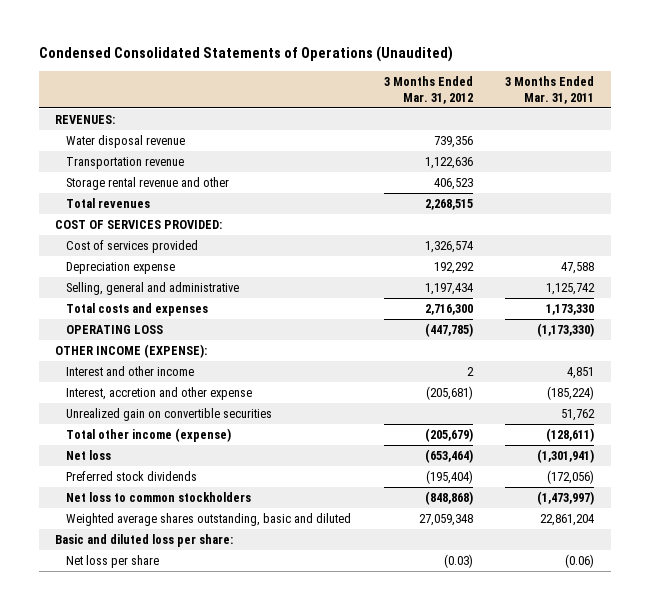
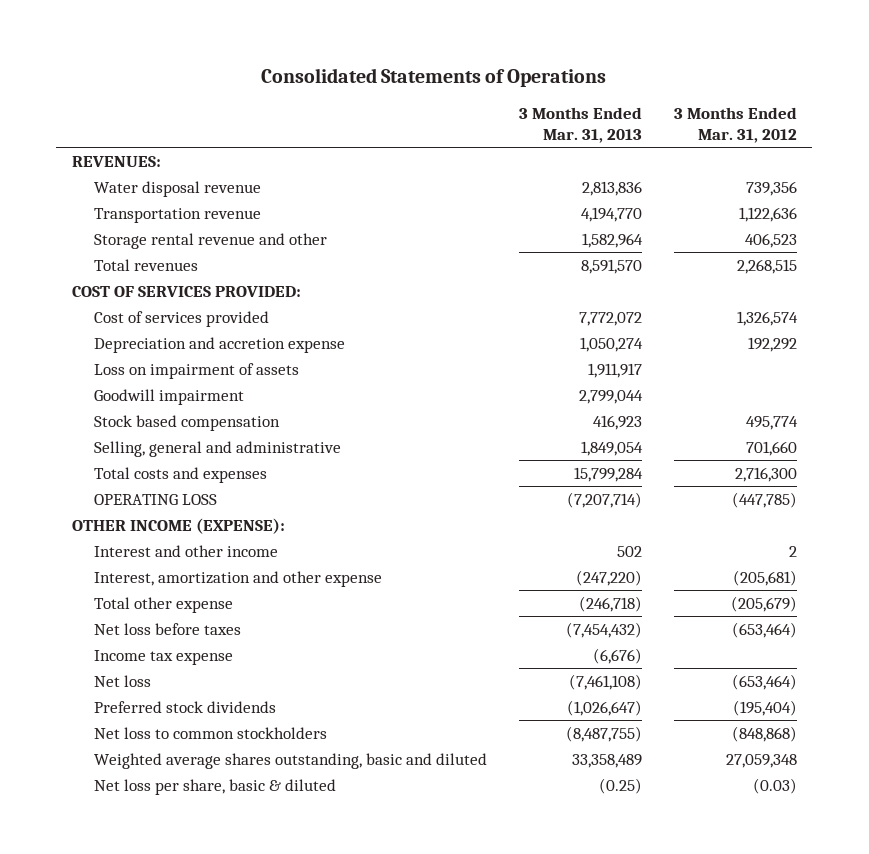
[38,46,453,63] Condensed Consolidated Statements of Operations (Unaudited) -> [261,67,607,87] Consolidated Statements of Operations
[505,75,595,104] 3 Months Ended Mar. 31, 2011 -> none
none -> [518,106,642,144] 3 Months Ended Mar. 31, 2013
[66,261,176,274] Depreciation expense -> [93,336,345,353] Depreciation and accretion expense
none -> [93,362,299,379] Loss on impairment of assets
none -> [93,388,244,405] Goodwill impairment
none -> [93,414,280,431] Stock based compensation
[424,282,473,295] 1,197,434 -> [745,440,797,456] 701,660
[66,407,273,421] Unrealized gain on convertible securities -> none
[66,386,253,400] Interest, accretion and other expense -> [93,570,382,587] Interest, amortization and other expense
[66,427,232,442] Total other income (expense) -> [93,596,233,613] Total other expense
none -> [93,622,241,635] Net loss before taxes
none -> [93,649,233,665] Income tax expense
[55,533,234,547] Basic and diluted loss per share: -> none
[66,554,160,568] Net loss per share -> [93,778,336,795] Net loss per share, basic & diluted

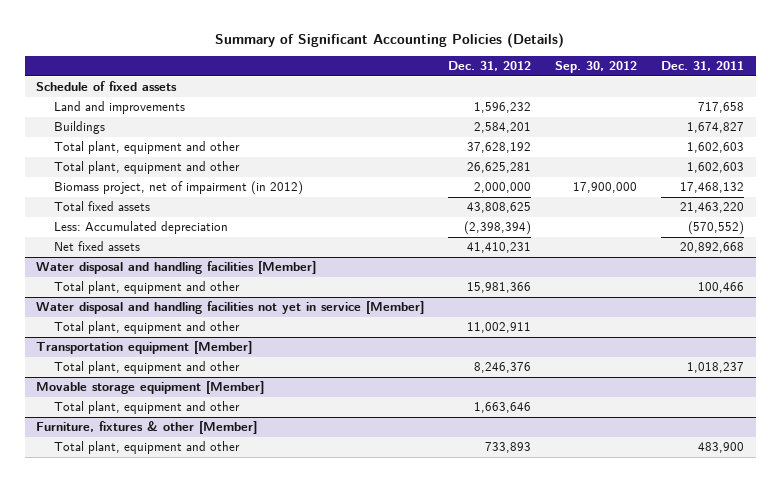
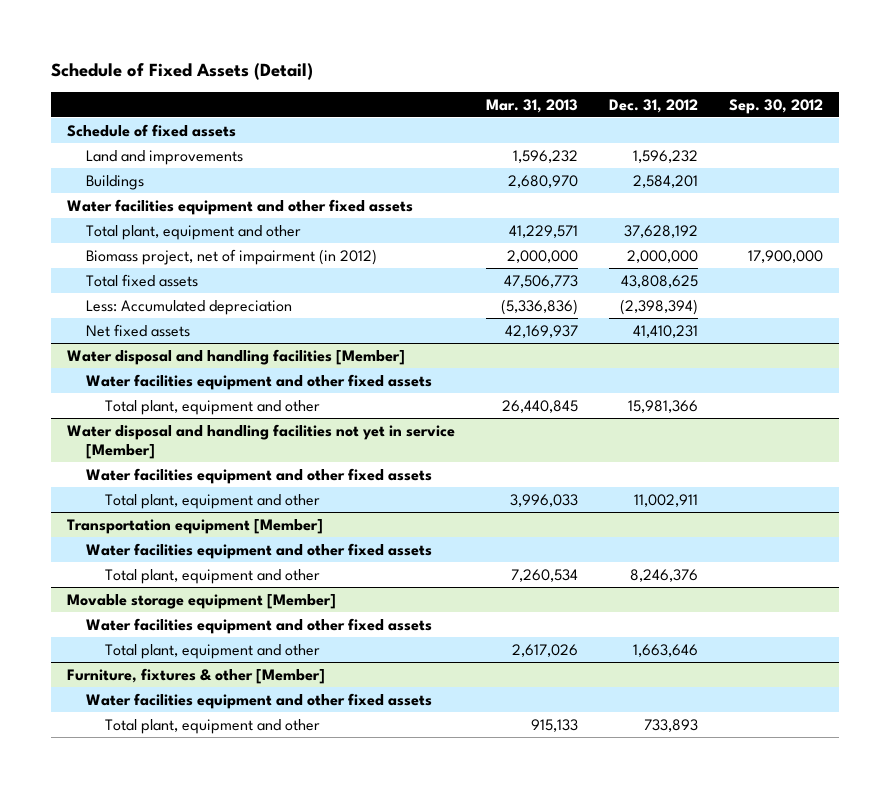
[215,32,565,48] Summary of Significant Accounting Policies (Details) -> [51,63,314,81] Schedule of Fixed Assets (Detail)
[661,61,745,72] Dec. 31, 2011 -> none
none -> [486,98,579,113] Mar. 31, 2013
none -> [66,198,413,215] Water facilities equipment and other fixed assets
[53,161,240,175] Total plant, equipment and other -> none
none -> [86,373,433,390] Water facilities equipment and other fixed assets
none -> [86,467,433,484] Water facilities equipment and other fixed assets
none -> [86,542,433,559] Water facilities equipment and other fixed assets
none -> [86,617,433,634] Water facilities equipment and other fixed assets
none -> [86,692,433,709] Water facilities equipment and other fixed assets

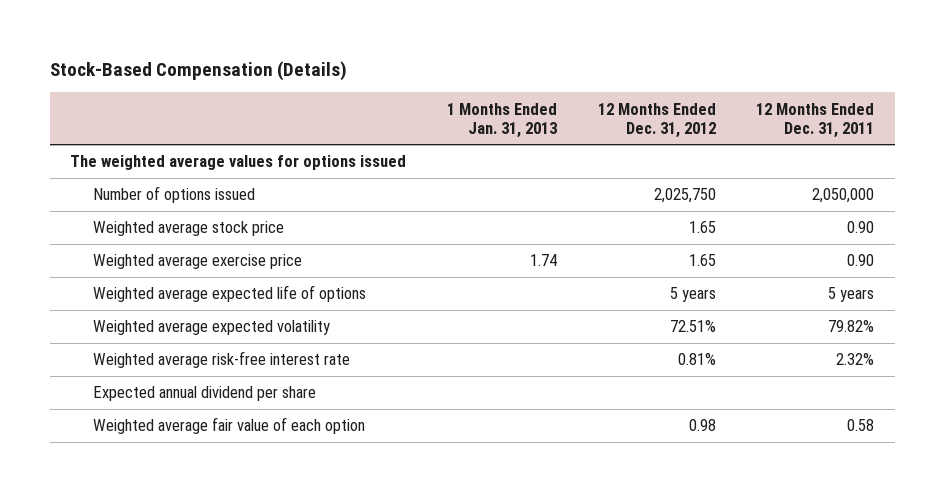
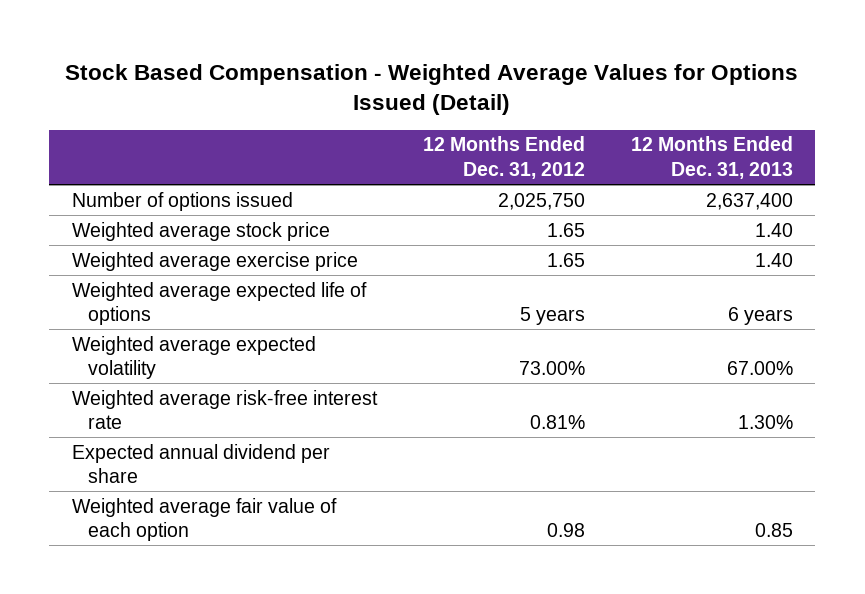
[49,60,347,81] Stock-Based Compensation (Details) -> [65,63,799,116] Stock Based Compensation - Weighted Average Values for Options Issued (Detail)
[447,102,558,138] 1 Months Ended Jan. 31, 2013 -> none
[756,102,875,138] 12 Months Ended Dec. 31, 2011 -> none
none -> [630,136,793,180] 12 Months Ended Dec. 31, 2013
[70,155,407,171] The weighted average values for options issued -> none
[669,320,716,333] 72.51% -> [518,361,585,376] 73.00%

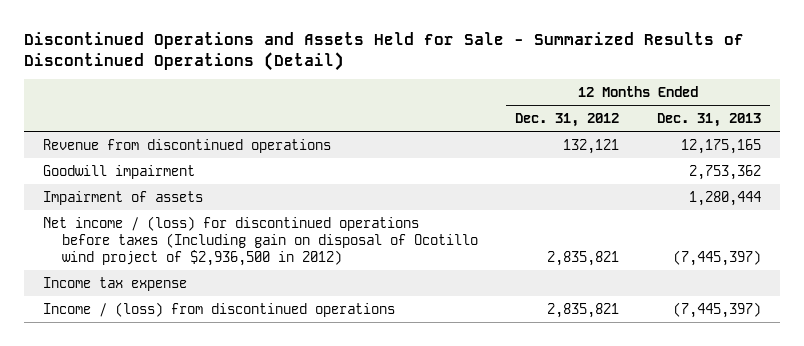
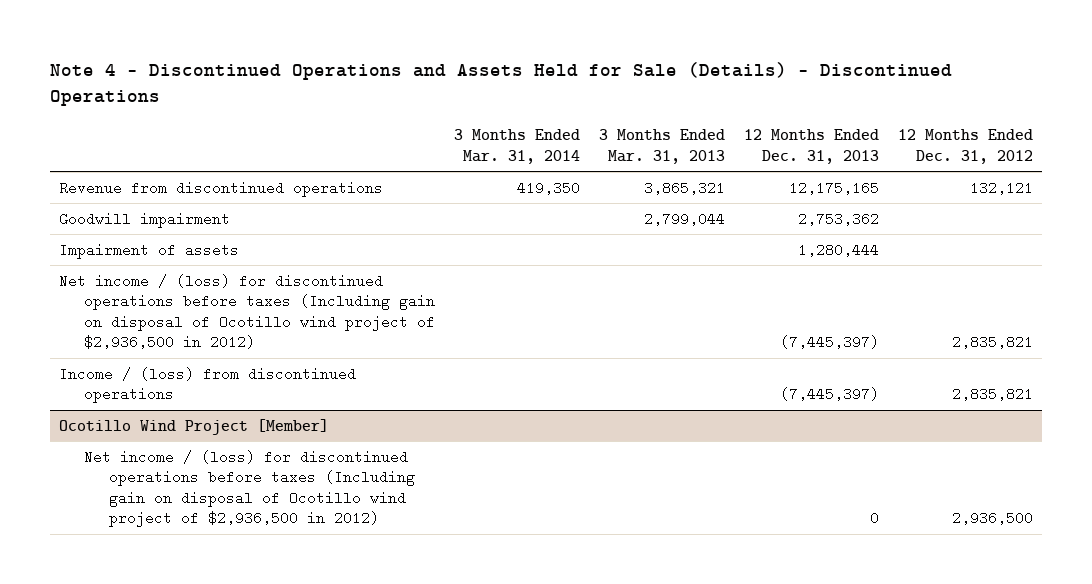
[24,31,745,71] Discontinued Operations and Assets Held for Sale - Summarized Results of Discontinued Operations (Detail) -> [49,62,952,107] Note 4 - Discontinued Operations and Assets Held for Sale (Details) - Discontinued Operations
none -> [454,129,581,164] 3 Months Ended Mar. 31, 2014
none -> [599,129,726,164] 3 Months Ended Mar. 31, 2013
[42,276,187,291] Income tax expense -> none
none -> [59,418,330,435] Ocotillo Wind Project [Member]
none -> [84,449,416,528] Net income / (loss) for discontinued operations before taxes (Including gain on disposal of Ocotillo wind project of $2,936,500 in 2012)

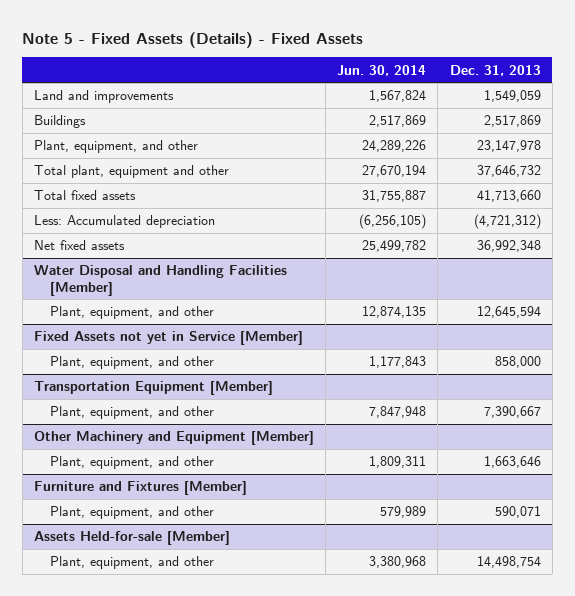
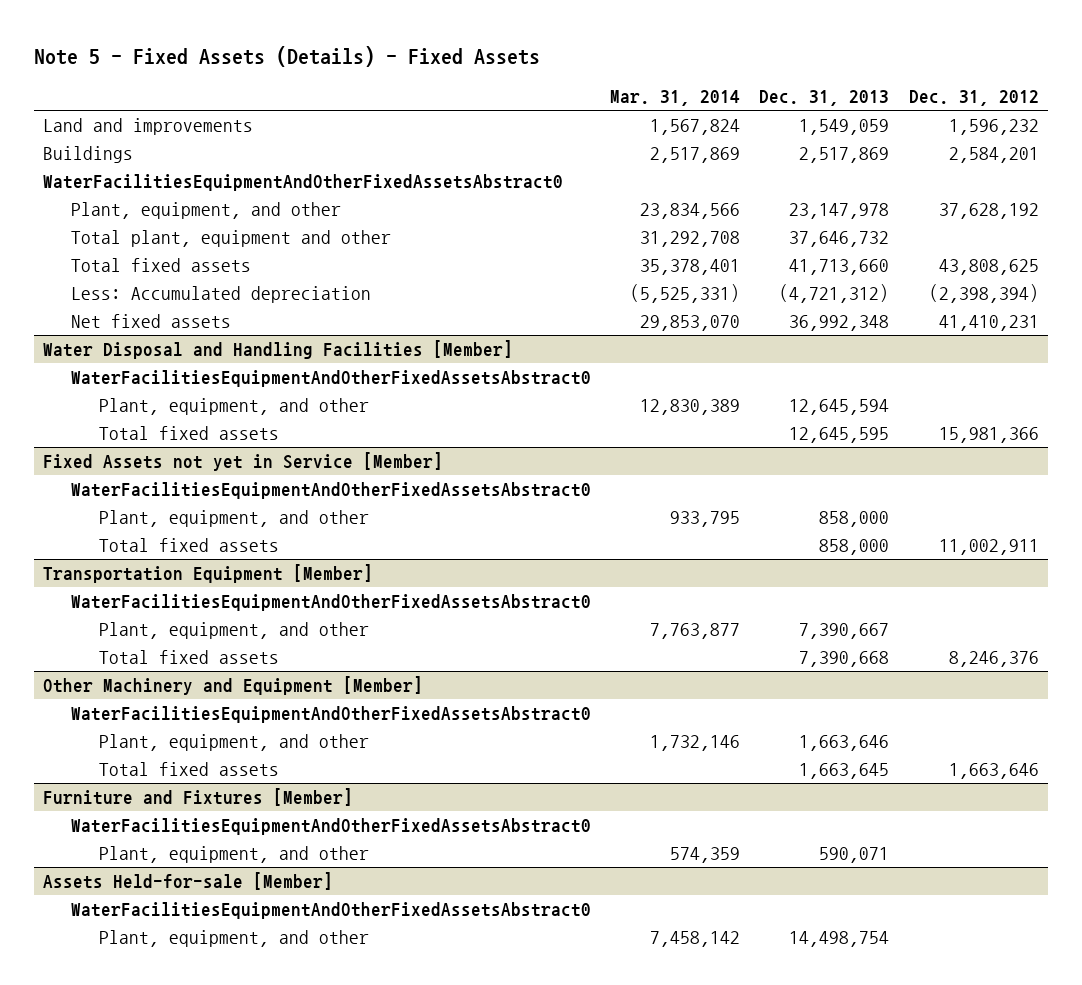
[337,64,427,76] Jun. 30, 2014 -> none
none -> [610,90,741,107] Mar. 31, 2014
none -> [908,90,1039,107] Dec. 31, 2012
none -> [43,174,564,192] WaterFacilitiesEquipmentAndOtherFixedAssetsAbstract0
none -> [71,370,592,388] WaterFacilitiesEquipmentAndOtherFixedAssetsAbstract0
none -> [98,426,279,441] Total fixed assets
none -> [71,482,592,500] WaterFacilitiesEquipmentAndOtherFixedAssetsAbstract0
none -> [98,538,279,553] Total fixed assets
none -> [71,594,592,612] WaterFacilitiesEquipmentAndOtherFixedAssetsAbstract0
none -> [98,650,279,665] Total fixed assets
none -> [71,706,592,724] WaterFacilitiesEquipmentAndOtherFixedAssetsAbstract0
none -> [98,762,279,777] Total fixed assets
none -> [71,818,592,836] WaterFacilitiesEquipmentAndOtherFixedAssetsAbstract0
none -> [71,902,592,920] WaterFacilitiesEquipmentAndOtherFixedAssetsAbstract0

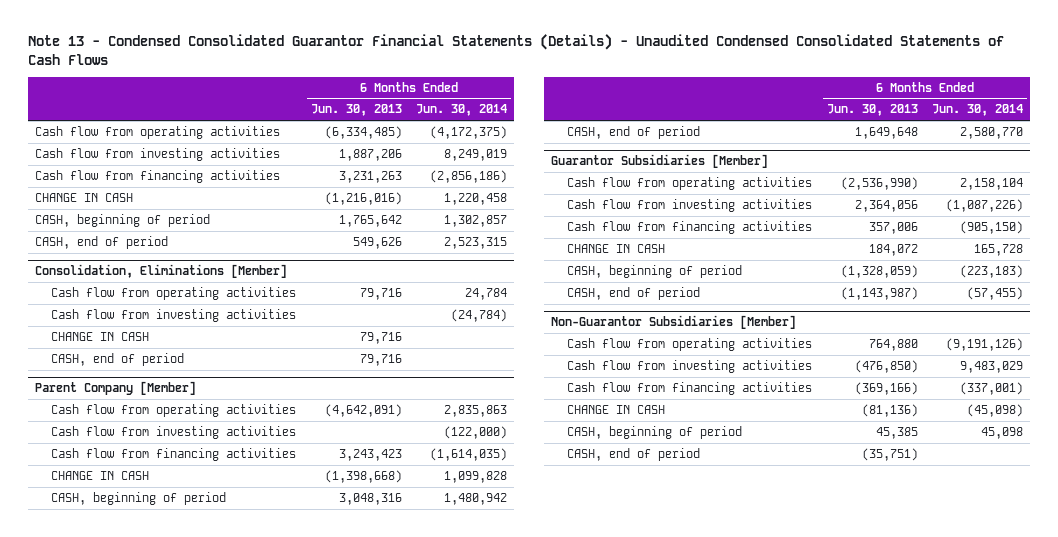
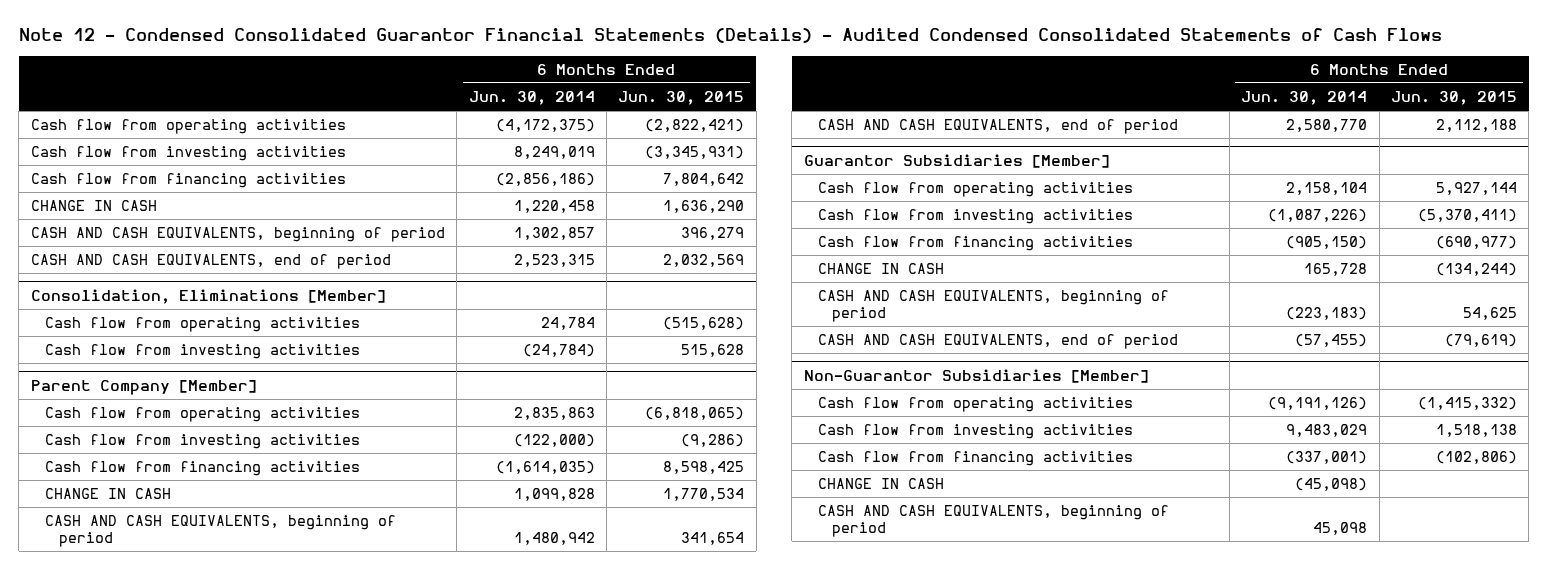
[28,34,1005,65] Note 13 - Condensed Consolidated Guarantor Financial Statements (Details) - Unaudited Condensed Consolidated Statements of Cash Flows -> [18,28,1442,44] Note 12 - Condensed Consolidated Guarantor Financial Statements (Details) - Audited Condensed Consolidated Statements of Cash Flows
[310,104,402,117] Jun. 30, 2013 -> none
none -> [618,90,745,105] Jun. 30, 2015
[35,214,211,228] CASH, beginning of period -> [30,227,445,243] CASH AND CASH EQUIVALENTS, beginning of period
[35,236,169,250] CASH, end of period -> [30,254,391,270] CASH AND CASH EQUIVALENTS, end of period
[51,332,150,342] CHANGE IN CASH -> none
[51,353,185,367] CASH, end of period -> none
[51,492,227,506] CASH, beginning of period -> [44,515,396,548] CASH AND CASH EQUIVALENTS, beginning of period
[567,126,701,140] CASH, end of period -> [817,119,1178,135] CASH AND CASH EQUIVALENTS, end of period
[567,265,743,279] CASH, beginning of period -> [817,290,1169,323] CASH AND CASH EQUIVALENTS, beginning of period
[567,287,701,301] CASH, end of period -> [817,334,1178,350] CASH AND CASH EQUIVALENTS, end of period
[567,448,701,462] CASH, end of period -> none
[567,426,743,440] CASH, beginning of period -> [817,505,1169,538] CASH AND CASH EQUIVALENTS, beginning of period

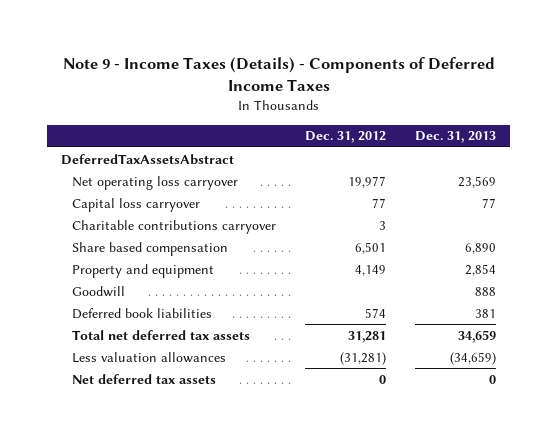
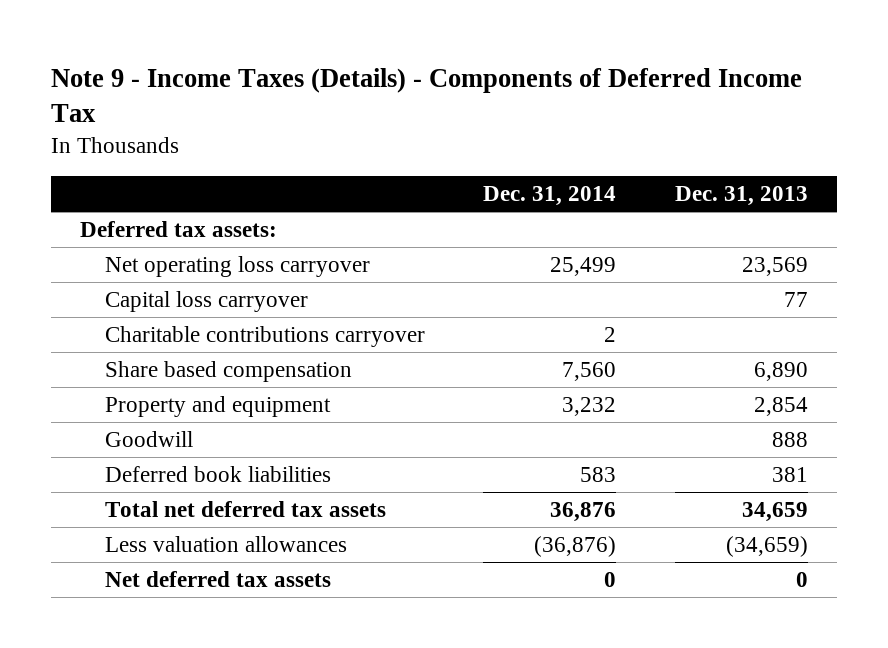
[62,57,495,92] Note 9 - Income Taxes (Details) - Components of Deferred Income Taxes -> [50,67,802,123] Note 9 - Income Taxes (Details) - Components of Deferred Income Tax
[305,131,387,144] Dec. 31, 2012 -> none
none -> [483,186,617,207] Dec. 31, 2014
[61,153,235,165] DeferredTaxAssetsAbstract -> [80,220,278,237] Deferred tax assets:

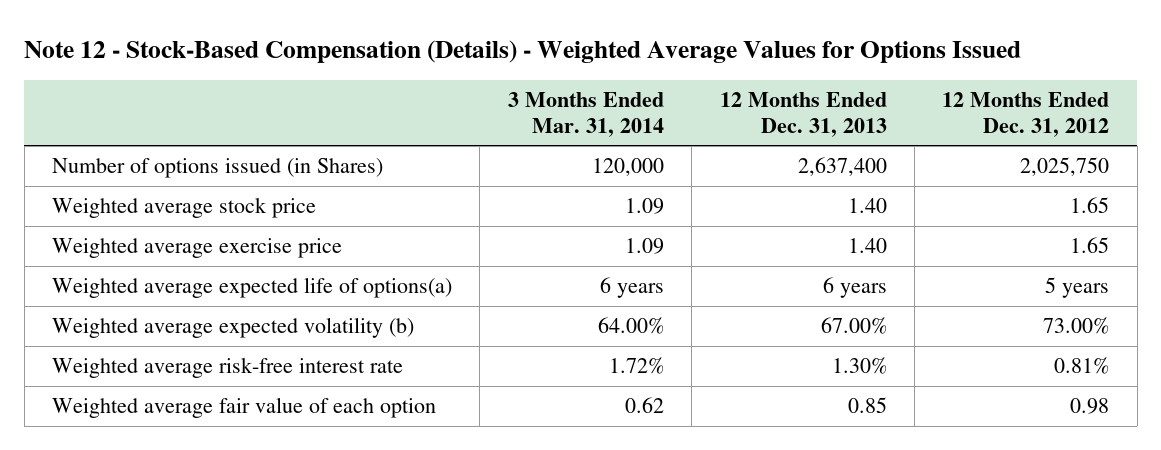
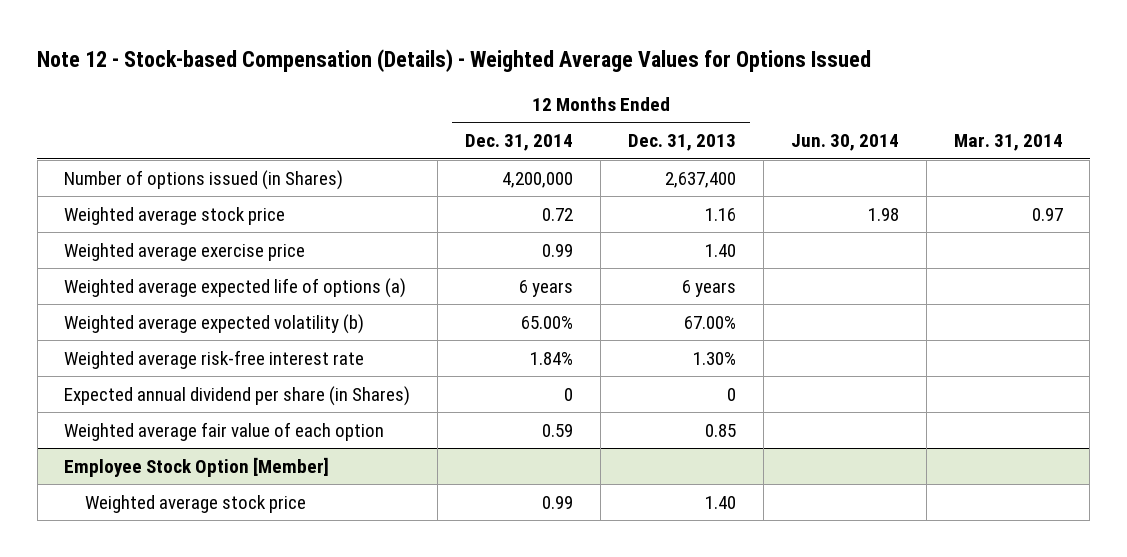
[24,40,1022,64] Note 12 - Stock-Based Compensation (Details) - Weighted Average Values for Options Issued -> [37,48,872,72] Note 12 - Stock-based Compensation (Details) - Weighted Average Values for Options Issued
[507,92,664,137] 3 Months Ended Mar. 31, 2014 -> none
[942,92,1110,137] 12 Months Ended Dec. 31, 2012 -> none
none -> [465,134,574,152] Dec. 31, 2014
none -> [790,134,899,152] Jun. 30, 2014
none -> [953,134,1063,152] Mar. 31, 2014
[847,198,887,214] 1.40 -> [704,208,736,222] 1.16
[51,277,452,299] Weighted average expected life of options(a) -> [64,278,407,299] Weighted average expected life of options (a)
none -> [64,386,411,407] Expected annual dividend per share (in Shares)
none -> [64,457,330,478] Employee Stock Option [Member]
none -> [84,495,306,514] Weighted average stock price

